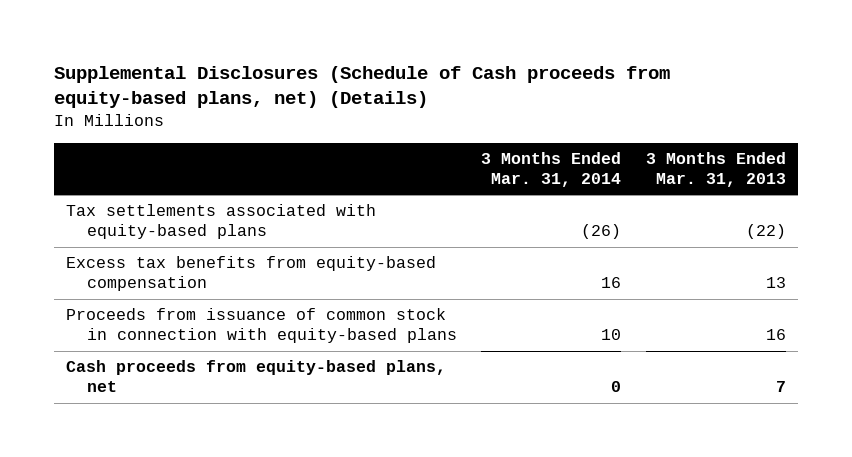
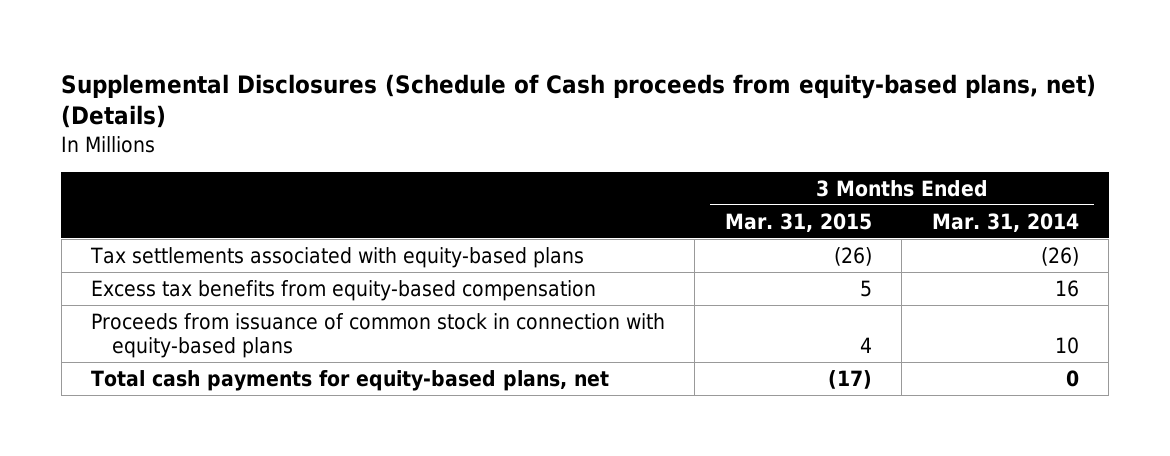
[646,151,787,187] 3 Months Ended Mar. 31, 2013 -> none
none -> [724,212,872,232] Mar. 31, 2015
[65,360,446,393] Cash proceeds from equity-based plans, net -> [91,369,610,391] Total cash payments for equity-based plans, net

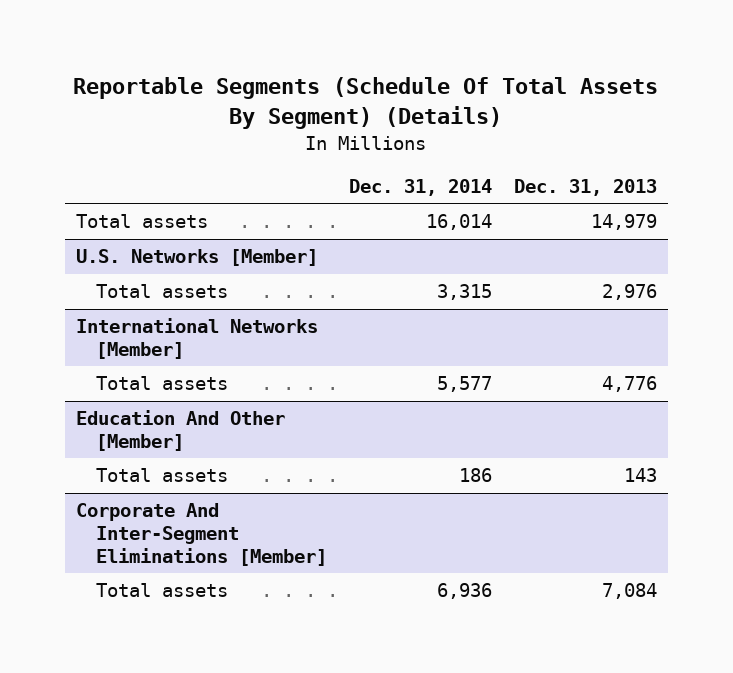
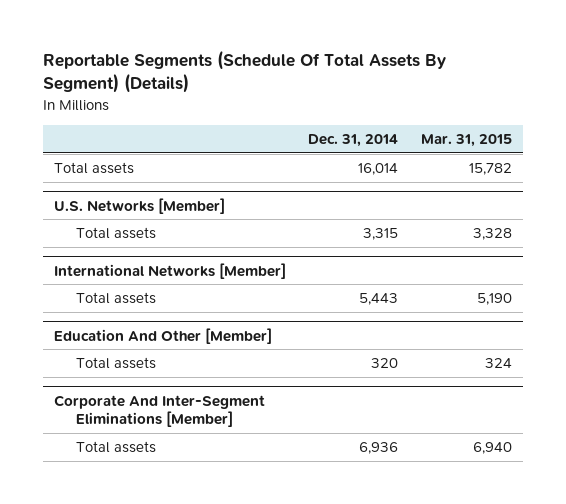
[513,179,657,197] Dec. 31, 2013 -> none
none -> [420,133,512,147] Mar. 31, 2015
[437,376,493,393] 5,577 -> [359,293,399,306] 5,443
[459,468,493,483] 186 -> [371,358,399,369] 320

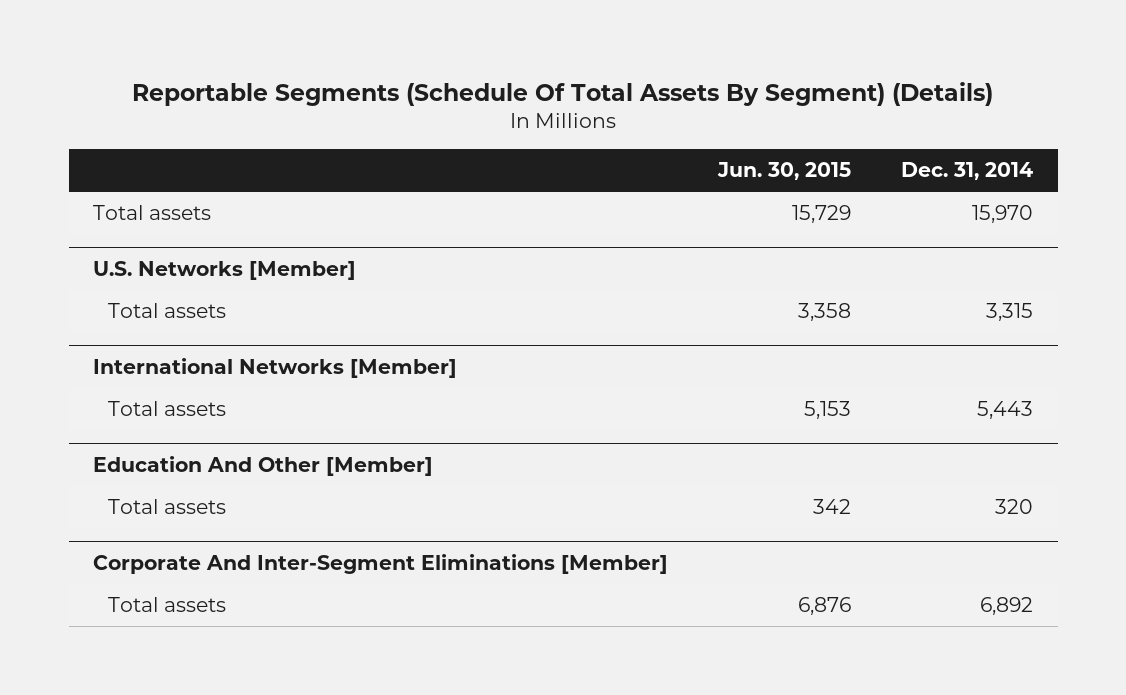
[420,133,512,147] Mar. 31, 2015 -> none
none -> [717,162,852,181] Jun. 30, 2015
[358,163,399,176] 16,014 -> [971,205,1033,224] 15,970
[359,442,399,455] 6,936 -> [979,597,1033,616] 6,892

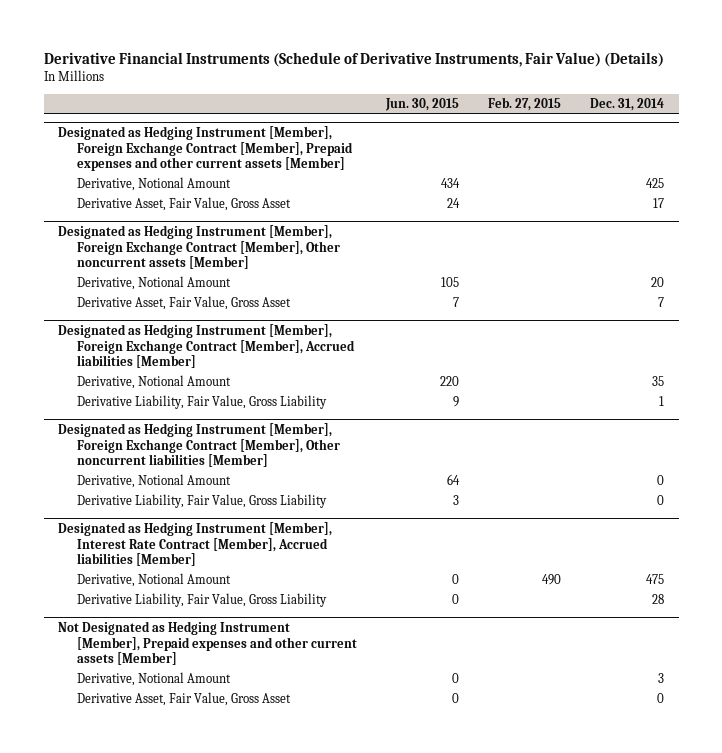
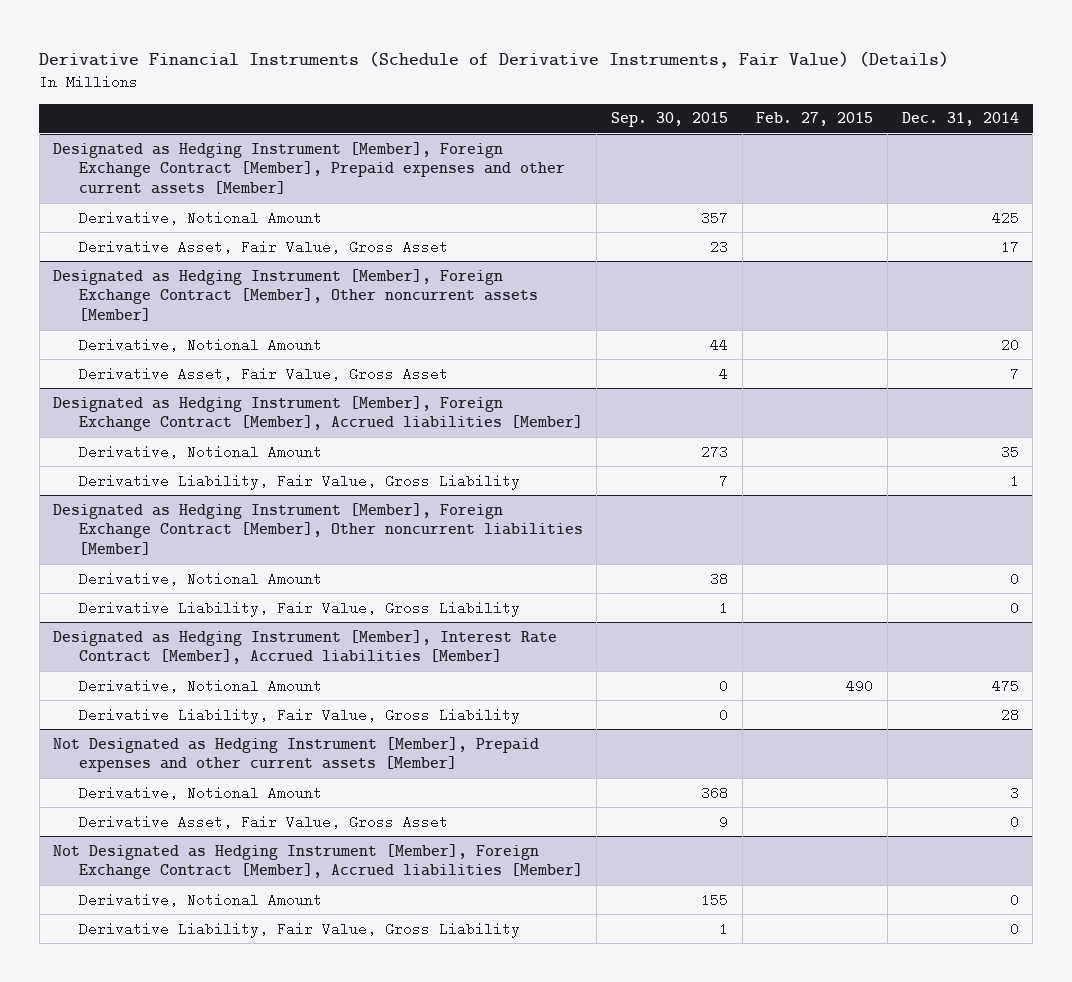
[385,98,460,112] Jun. 30, 2015 -> none
none -> [611,112,729,128] Sep. 30, 2015
none -> [53,843,583,880] Not Designated as Hedging Instrument [Member], Foreign Exchange Contract [Member], Accrued liabilities [Member]
none -> [78,892,322,907] Derivative, Notional Amount
none -> [78,921,520,938] Derivative Liability, Fair Value, Gross Liability

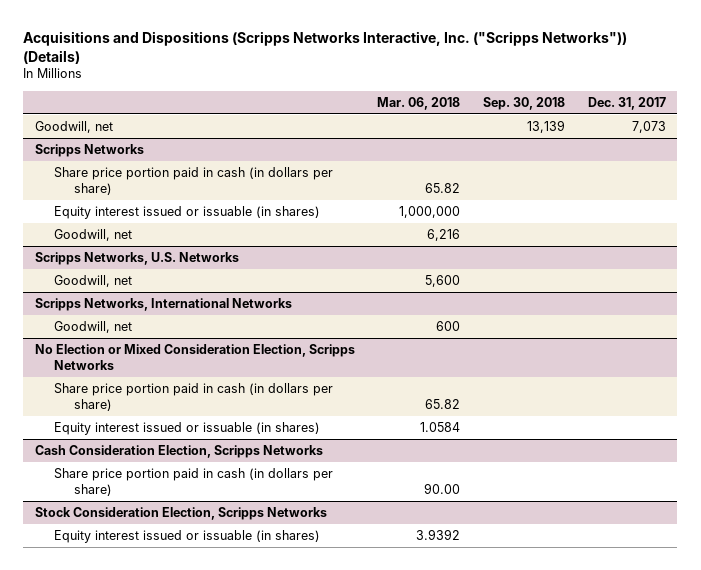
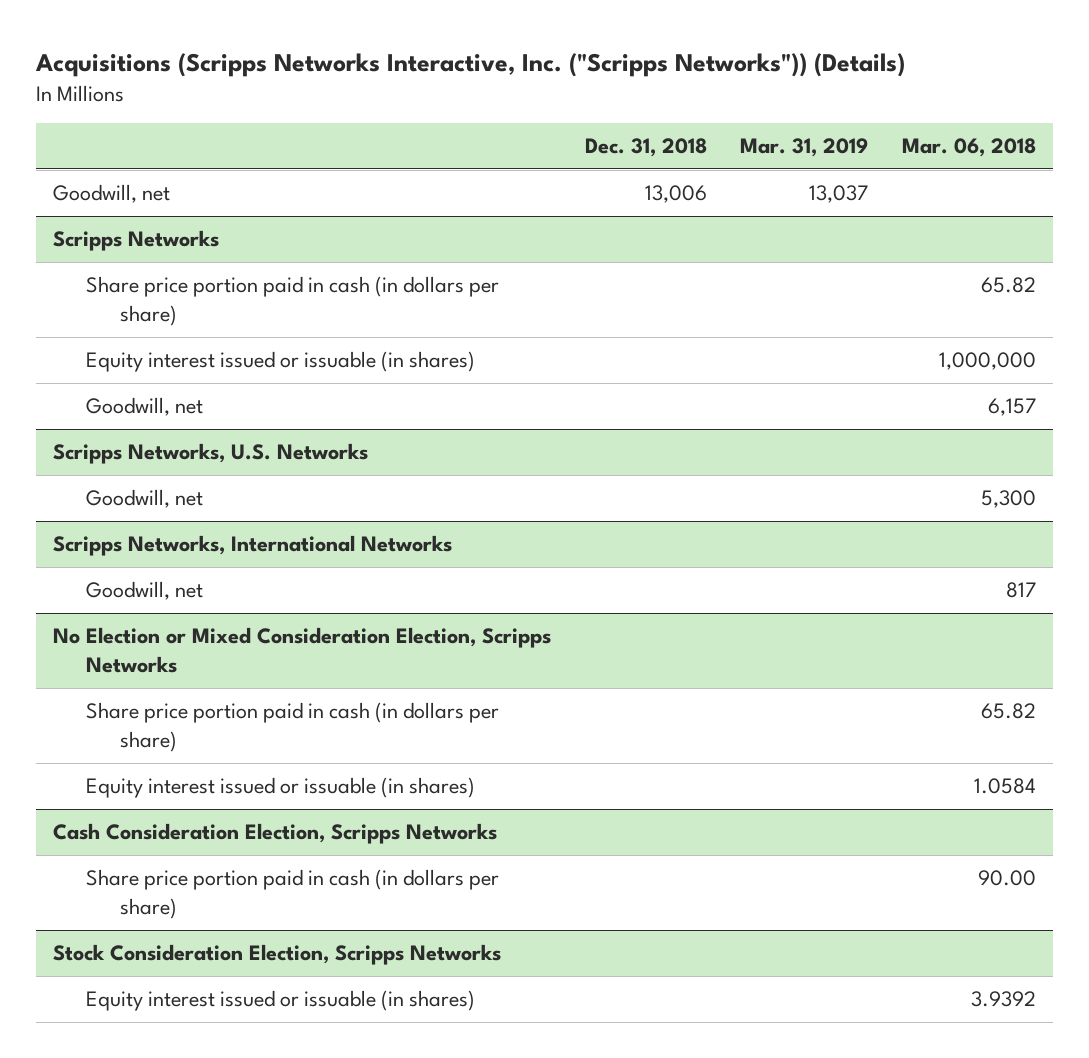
[23,30,628,64] Acquisitions and Dispositions (Scripps Networks Interactive, Inc. ("Scripps Networks")) (Details) -> [35,52,906,77] Acquisitions (Scripps Networks Interactive, Inc. ("Scripps Networks")) (Details)
[483,96,566,110] Sep. 30, 2018 -> none
[587,96,666,110] Dec. 31, 2017 -> none
none -> [584,138,707,158] Dec. 31, 2018
none -> [740,138,869,158] Mar. 31, 2019
[427,229,461,242] 6,216 -> [988,398,1037,417] 6,157
[425,275,461,288] 5,600 -> [981,490,1037,509] 5,300
[436,321,461,332] 600 -> [1006,582,1037,599] 817

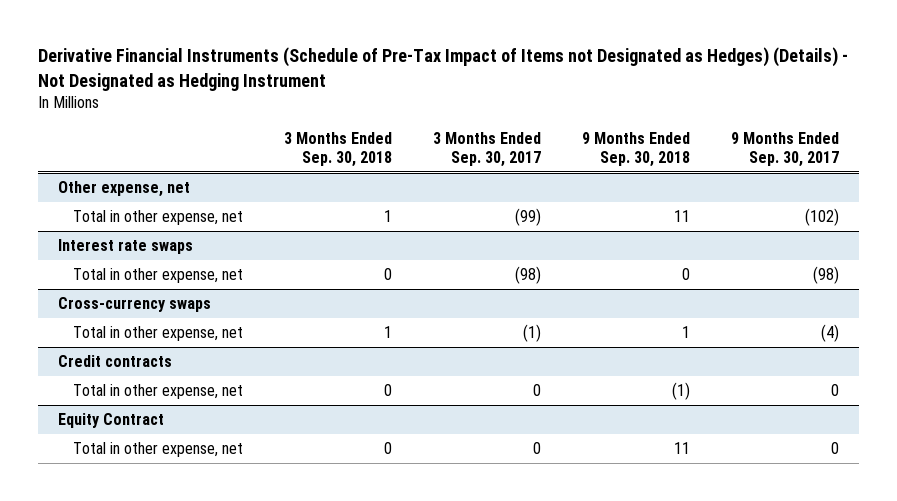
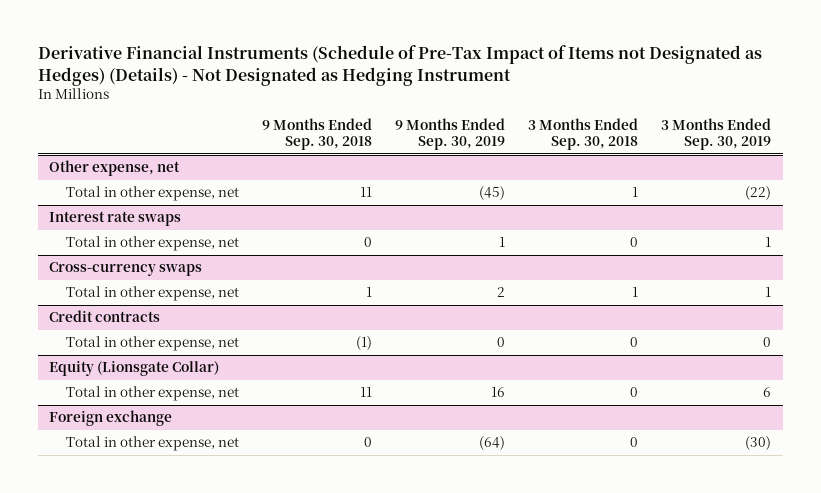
[432,132,541,167] 3 Months Ended Sep. 30, 2017 -> none
[730,132,839,167] 9 Months Ended Sep. 30, 2017 -> none
none -> [395,118,506,151] 9 Months Ended Sep. 30, 2019
none -> [661,118,772,151] 3 Months Ended Sep. 30, 2019
[58,413,165,429] Equity Contract -> [49,361,220,377] Equity (Lionsgate Collar)
none -> [49,410,173,427] Foreign exchange
none -> [66,436,240,452] Total in other expense, net

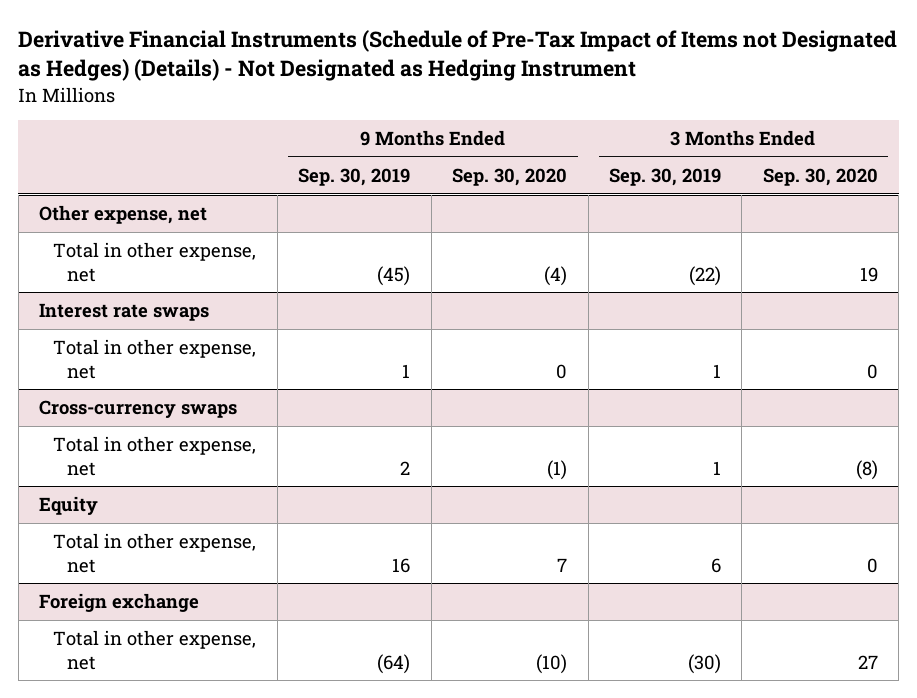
[262,118,373,151] 9 Months Ended Sep. 30, 2018 -> none
[528,118,639,151] 3 Months Ended Sep. 30, 2018 -> none
none -> [452,167,568,186] Sep. 30, 2020
none -> [762,167,878,186] Sep. 30, 2020
[66,336,240,352] Total in other expense, net -> none
[49,361,220,377] Equity (Lionsgate Collar) -> none
[49,310,161,323] Credit contracts -> [39,496,99,516] Equity

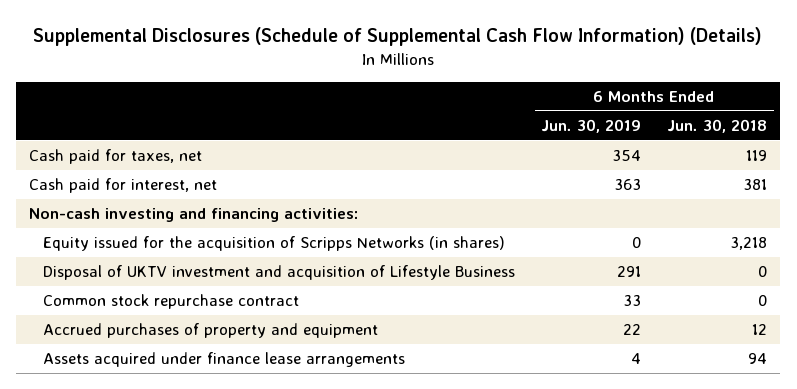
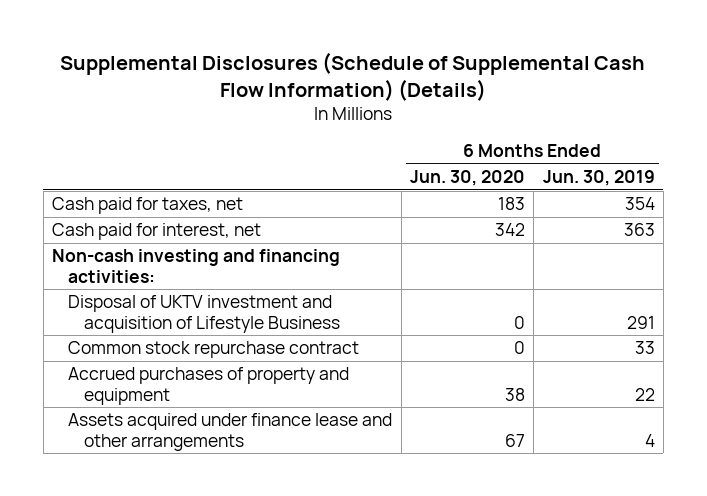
[667,119,768,134] Jun. 30, 2018 -> none
none -> [409,169,525,186] Jun. 30, 2020
[43,236,506,252] Equity issued for the acquisition of Scripps Networks (in shares) -> none
[43,352,406,368] Assets acquired under finance lease arrangements -> [68,413,393,451] Assets acquired under finance lease and other arrangements

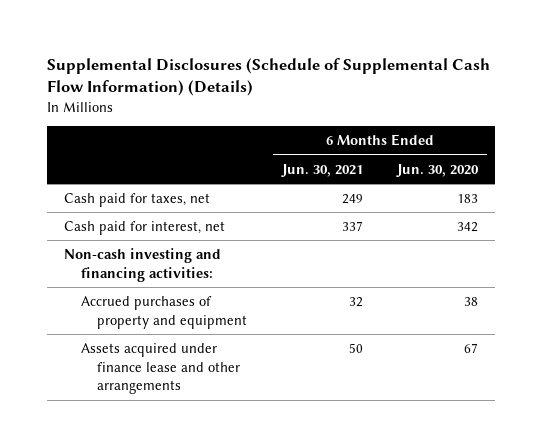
[542,169,655,186] Jun. 30, 2019 -> none
none -> [280,163,363,177] Jun. 30, 2021
[68,295,341,333] Disposal of UKTV investment and acquisition of Lifestyle Business -> none
[68,341,360,359] Common stock repurchase contract -> none

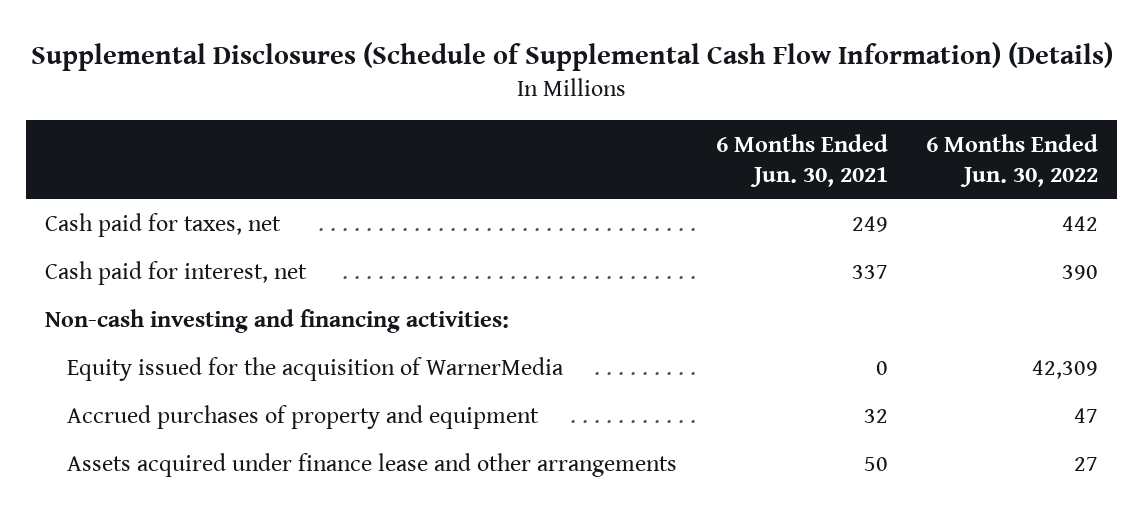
[396,163,480,177] Jun. 30, 2020 -> none
none -> [926,134,1099,187] 6 Months Ended Jun. 30, 2022
none -> [67,356,565,381] Equity issued for the acquisition of WarnerMedia

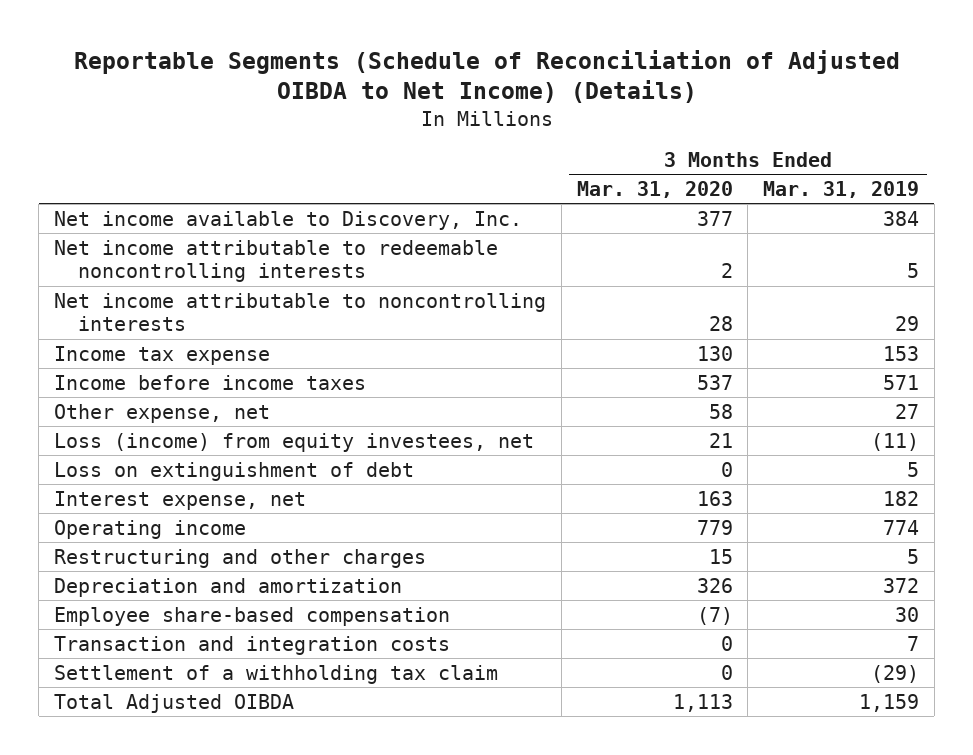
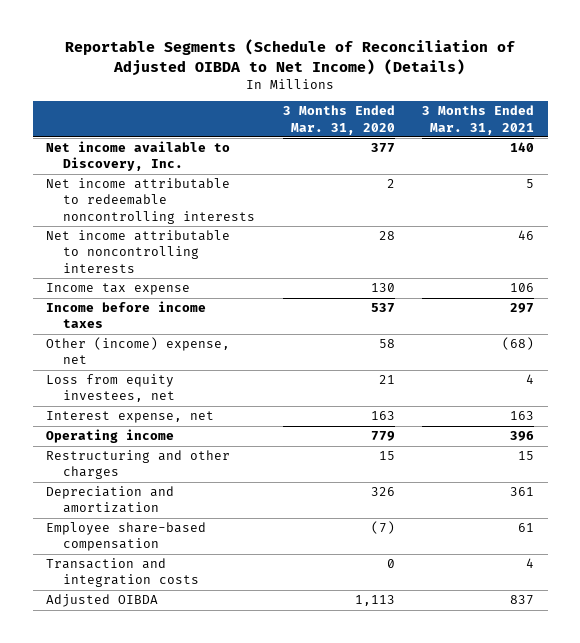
[763,180,920,198] Mar. 31, 2019 -> none
none -> [421,105,534,135] 3 Months Ended Mar. 31, 2021
[54,461,415,481] Loss on extinguishment of debt -> none
[54,403,271,423] Other expense, net -> [46,337,231,365] Other (income) expense, net
[54,432,535,452] Loss (income) from equity investees, net -> [46,374,176,403] Loss from equity investees, net
[54,664,499,684] Settlement of a withholding tax claim -> none
[54,693,295,713] Total Adjusted OIBDA -> [46,594,159,608] Adjusted OIBDA

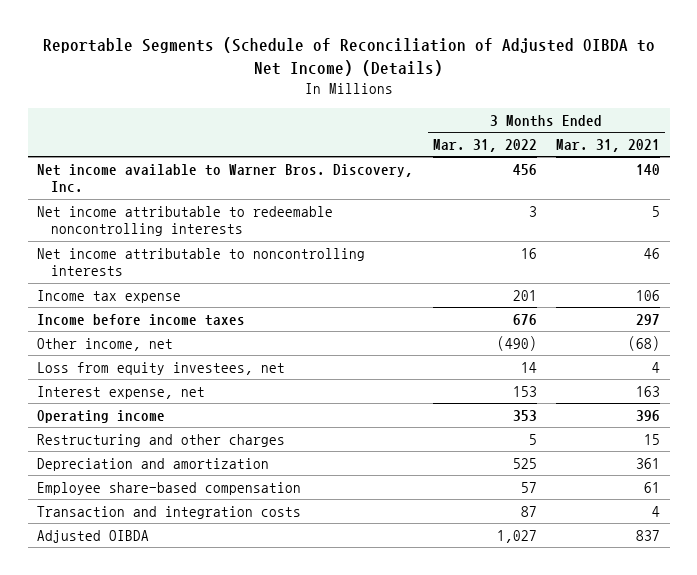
[282,105,395,135] 3 Months Ended Mar. 31, 2020 -> none
none -> [432,139,537,153] Mar. 31, 2022
[46,141,231,172] Net income available to Discovery, Inc. -> [37,163,414,193] Net income available to Warner Bros. Discovery, Inc.
[46,337,231,365] Other (income) expense, net -> [37,337,174,351] Other income, net

